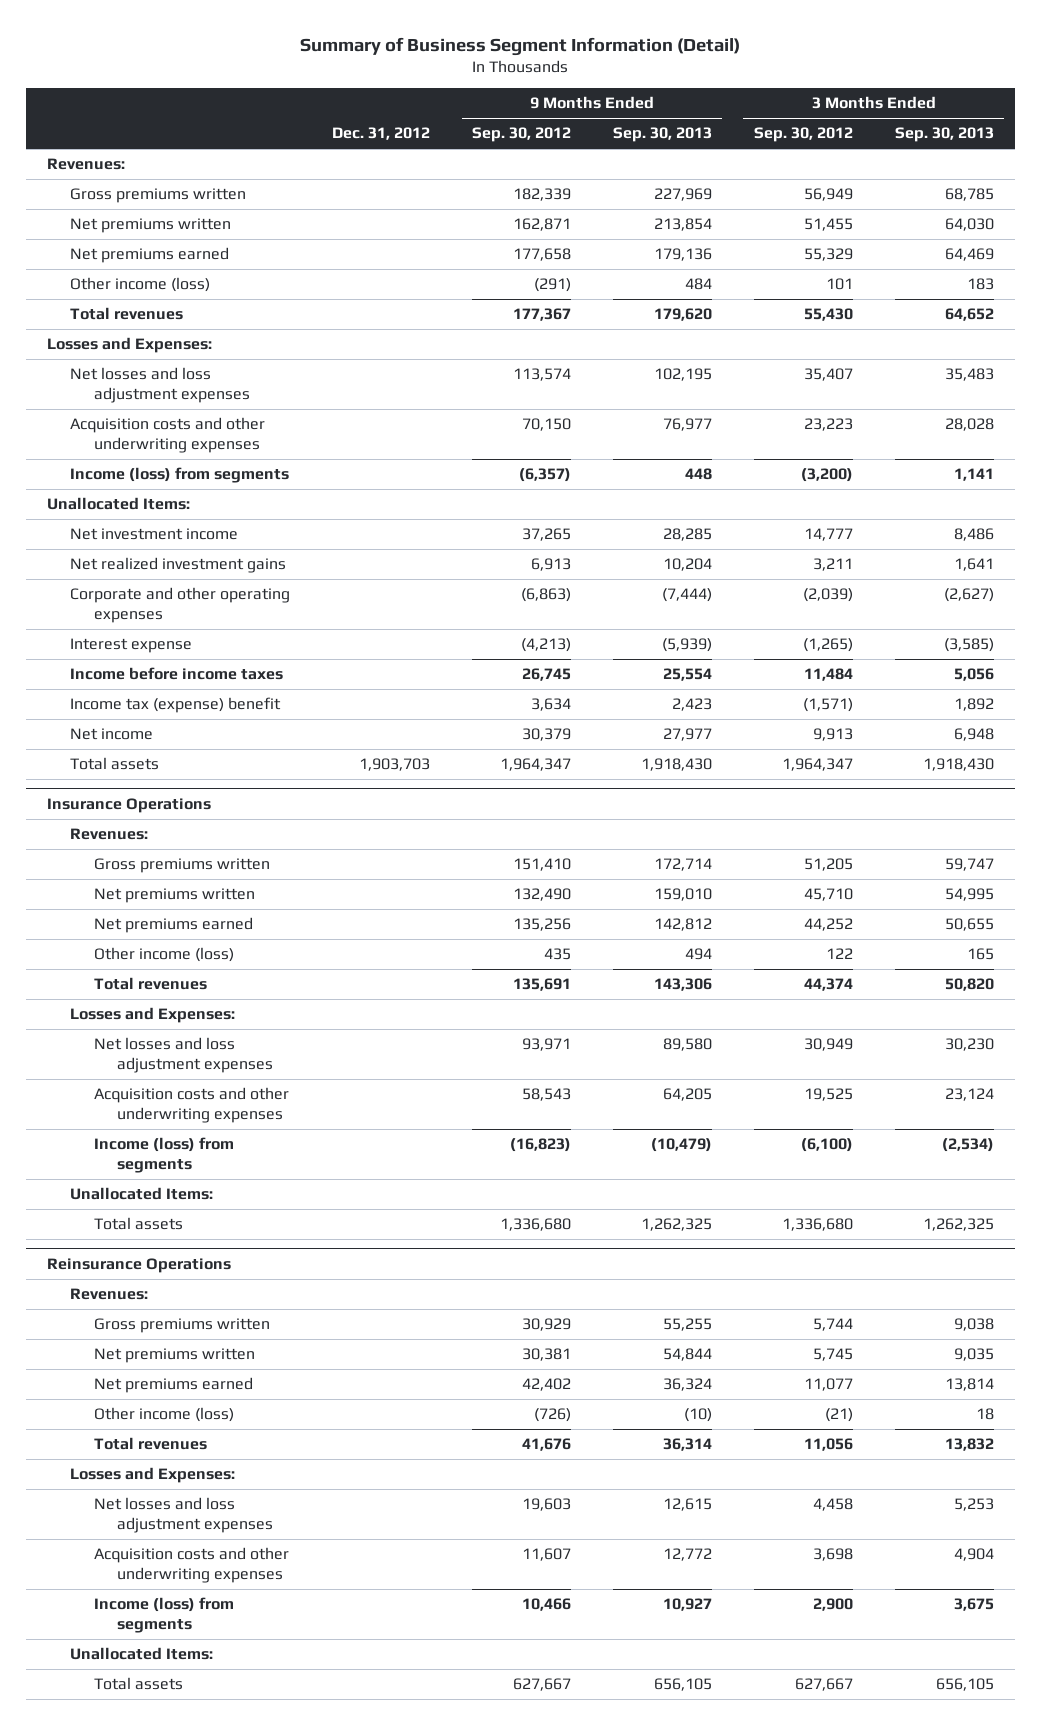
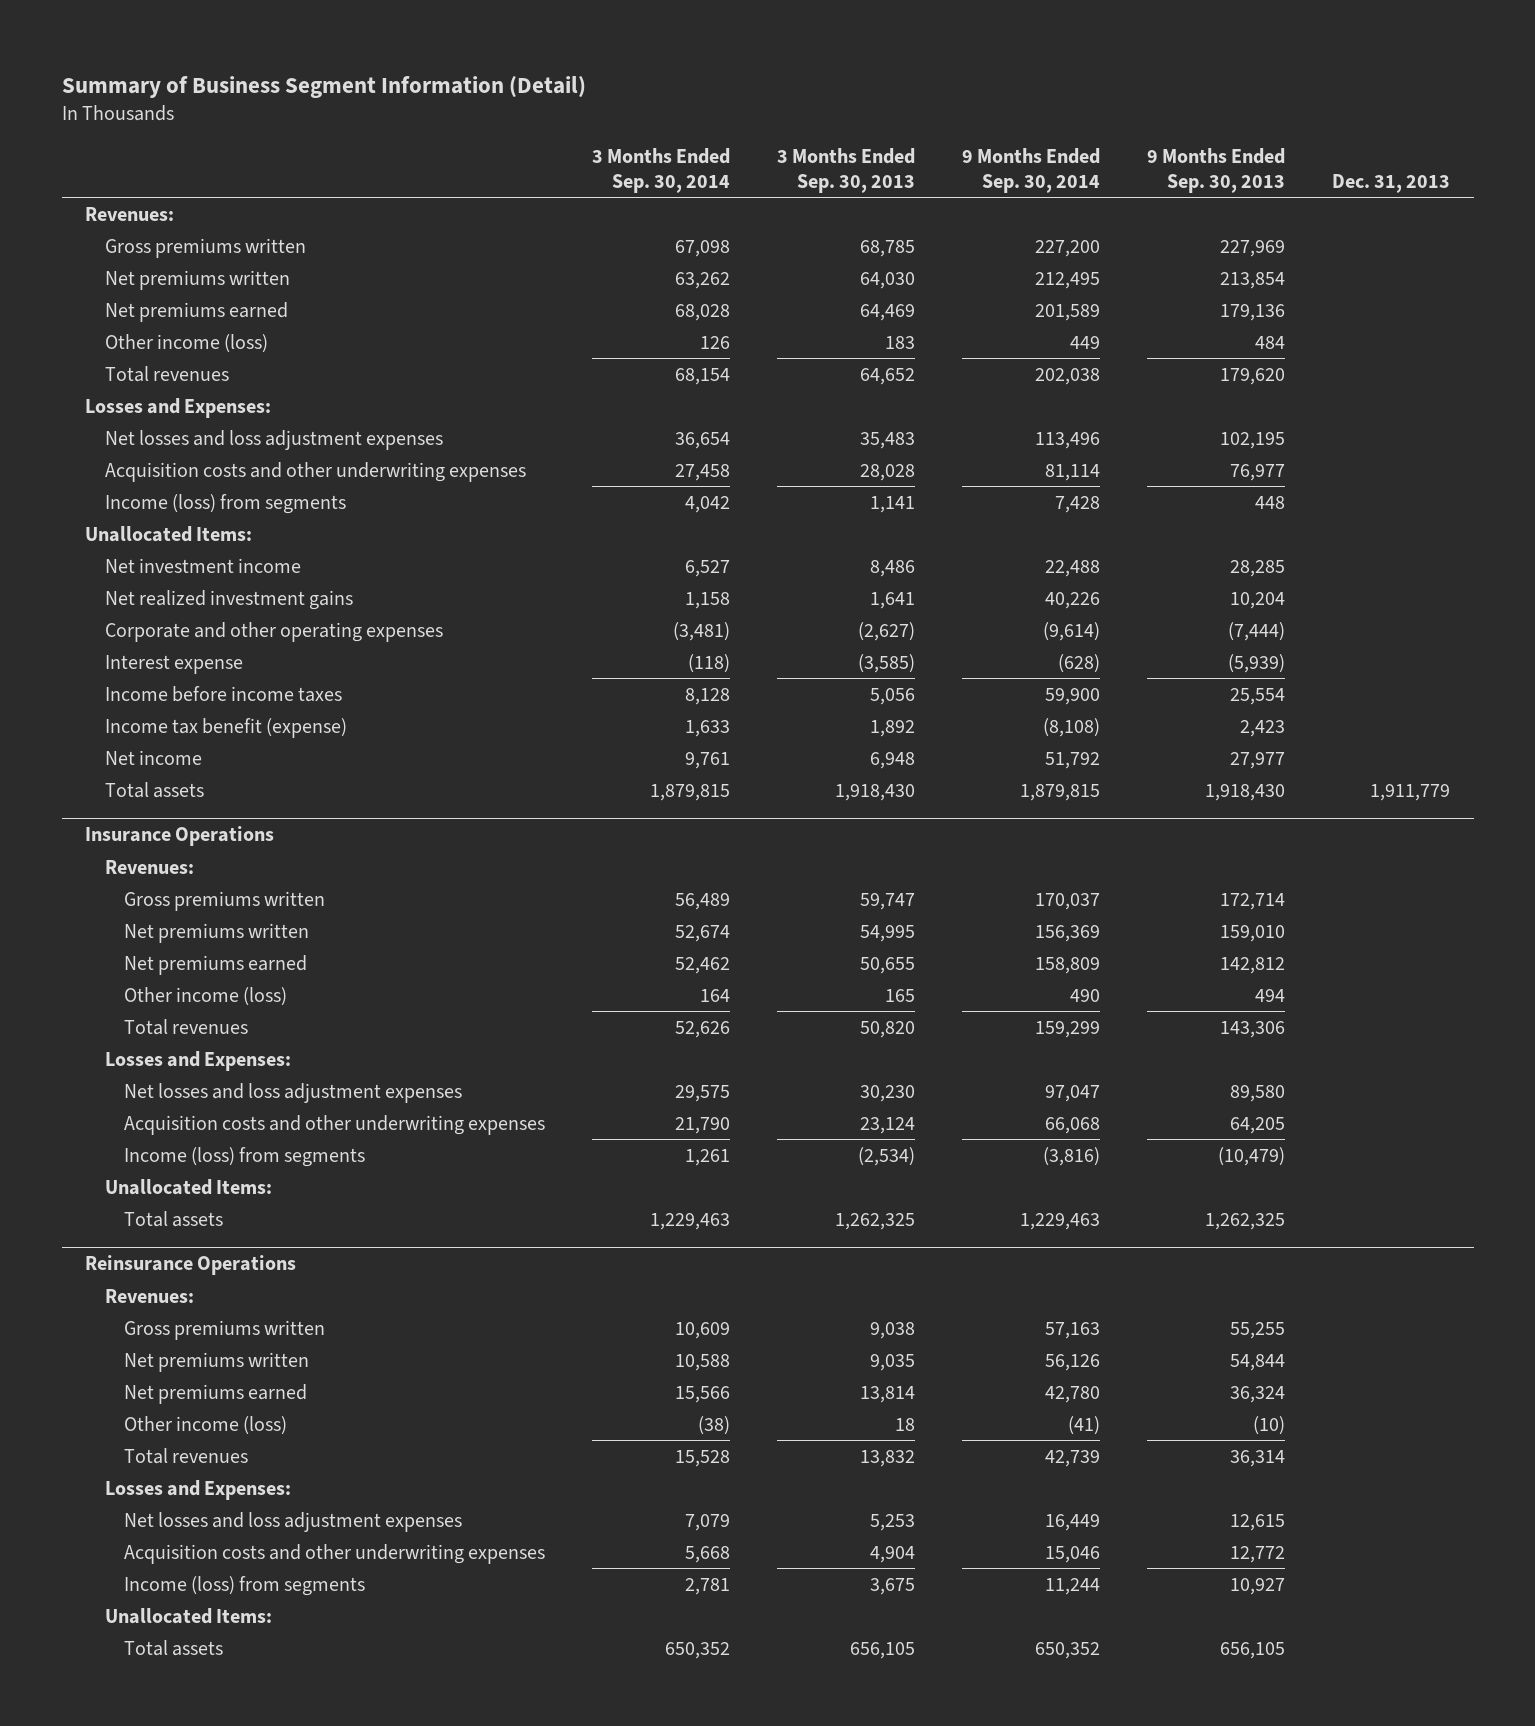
[332,127,431,141] Dec. 31, 2012 -> none
[471,127,571,143] Sep. 30, 2012 -> none
[753,127,853,143] Sep. 30, 2012 -> none
none -> [592,148,731,193] 3 Months Ended Sep. 30, 2014
none -> [962,148,1101,193] 9 Months Ended Sep. 30, 2014
none -> [1332,173,1451,193] Dec. 31, 2013
[70,697,282,714] Income tax (expense) benefit -> [104,717,347,738] Income tax benefit (expense)

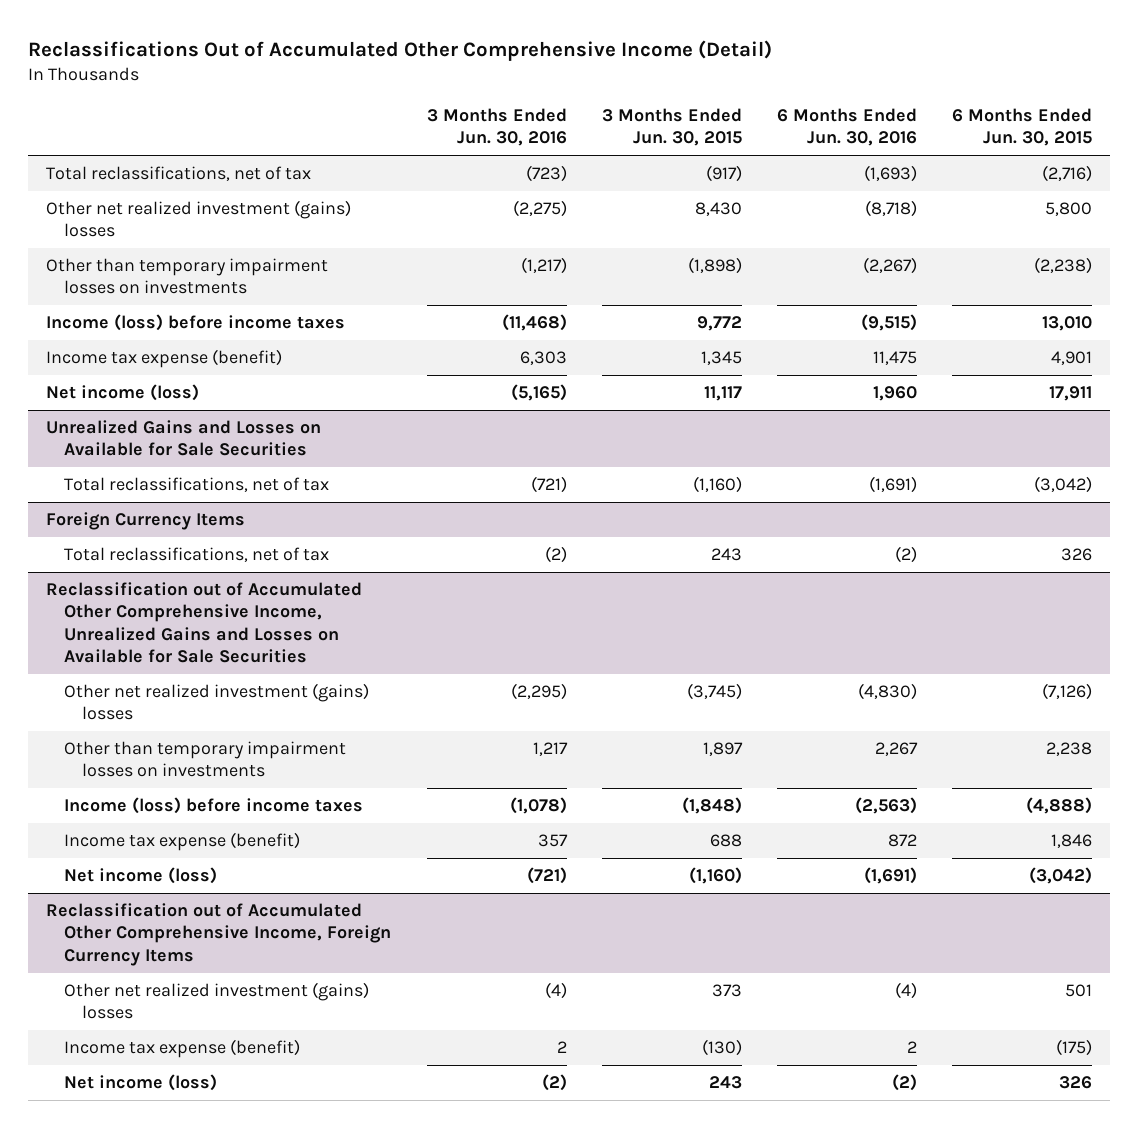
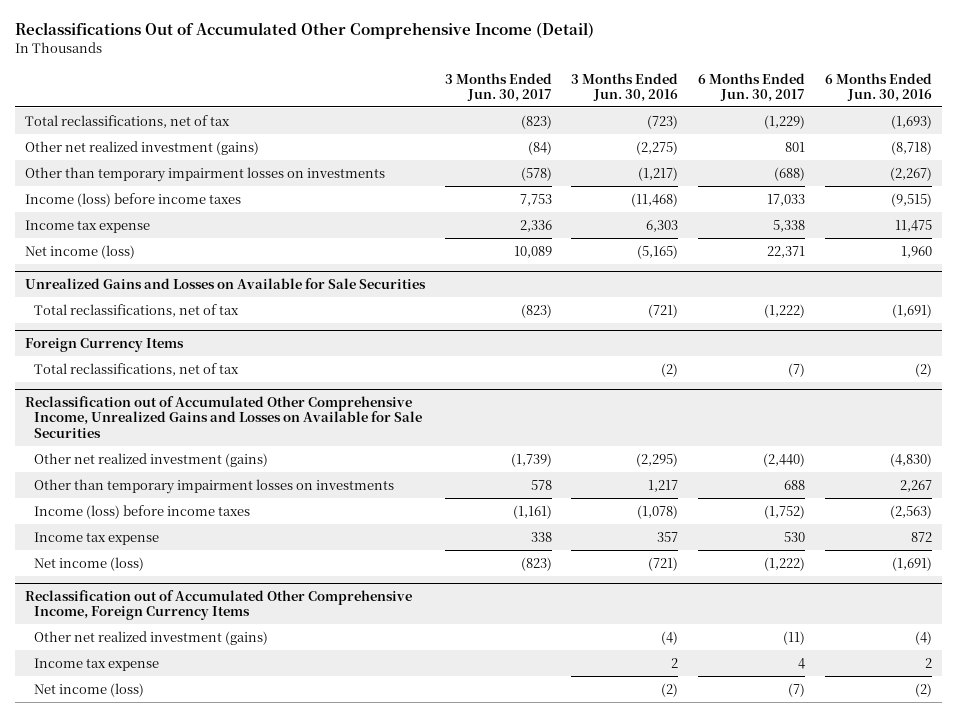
[601,108,742,147] 3 Months Ended Jun. 30, 2015 -> none
[952,108,1093,147] 6 Months Ended Jun. 30, 2015 -> none
none -> [444,72,552,102] 3 Months Ended Jun. 30, 2017
none -> [698,72,806,102] 6 Months Ended Jun. 30, 2017
[46,200,352,238] Other net realized investment (gains) losses -> [24,140,259,155] Other net realized investment (gains)
[46,349,283,369] Income tax expense (benefit) -> [24,219,150,233] Income tax expense
[64,683,370,721] Other net realized investment (gains) losses -> [34,452,269,467] Other net realized investment (gains)
[64,832,301,852] Income tax expense (benefit) -> [34,531,160,545] Income tax expense
[64,982,370,1020] Other net realized investment (gains) losses -> [34,630,269,645] Other net realized investment (gains)
[64,1039,301,1059] Income tax expense (benefit) -> [34,657,160,671] Income tax expense

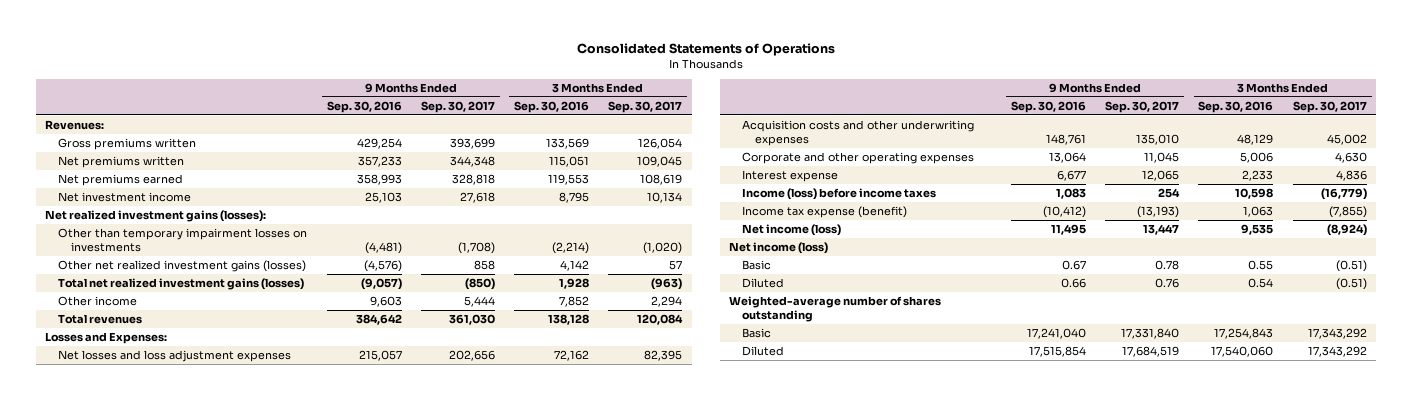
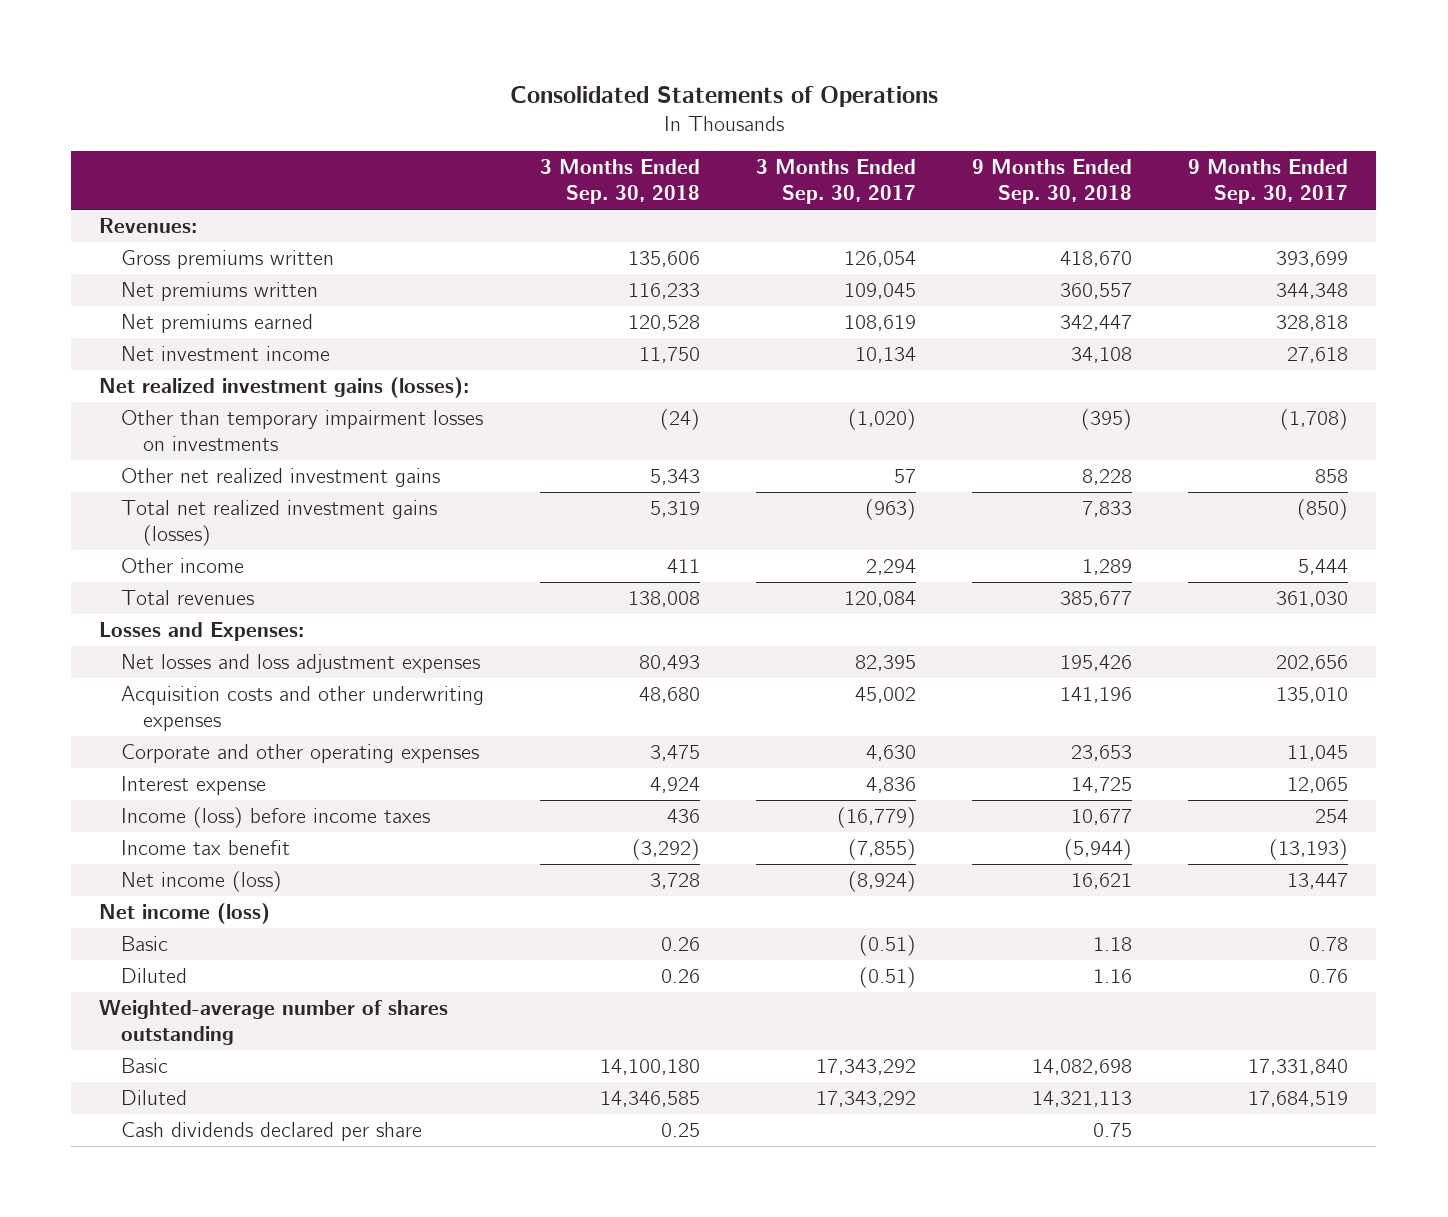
[326,100,402,113] Sep. 30, 2016 -> none
[514,100,590,113] Sep. 30, 2016 -> none
none -> [540,159,701,205] 3 Months Ended Sep. 30, 2018
none -> [972,159,1133,205] 9 Months Ended Sep. 30, 2018
[58,260,307,273] Other net realized investment gains (losses) -> [121,468,441,488] Other net realized investment gains
[742,206,908,219] Income tax expense (benefit) -> [121,840,291,856] Income tax benefit
none -> [121,1122,423,1142] Cash dividends declared per share

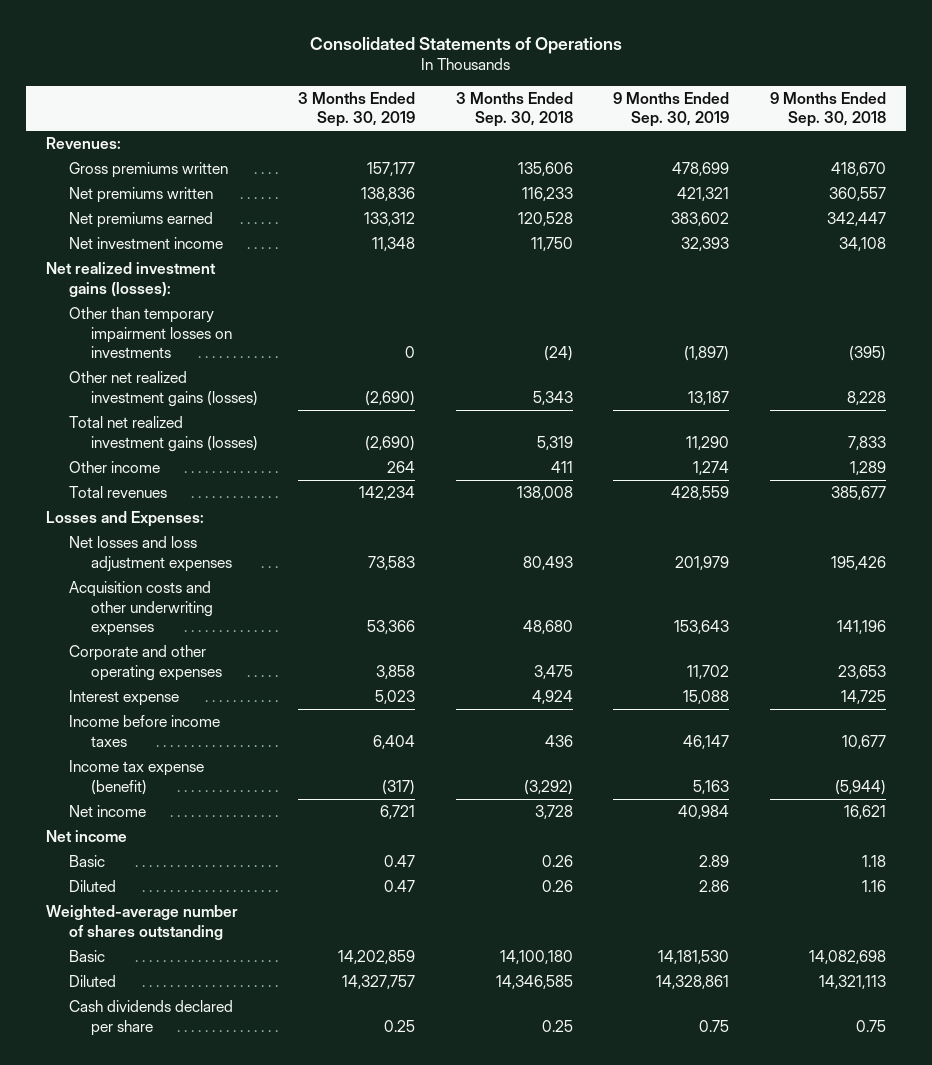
[756,159,917,205] 3 Months Ended Sep. 30, 2017 -> none
[1188,159,1349,205] 9 Months Ended Sep. 30, 2017 -> none
none -> [298,92,416,128] 3 Months Ended Sep. 30, 2019
none -> [613,92,730,128] 9 Months Ended Sep. 30, 2019
[121,468,441,488] Other net realized investment gains -> [68,371,259,407] Other net realized investment gains (losses)
[121,807,431,829] Income (loss) before income taxes -> [68,715,220,747] Income before income taxes
[121,840,291,856] Income tax benefit -> [68,760,204,795] Income tax expense (benefit)
[121,871,283,893] Net income (loss) -> [68,805,146,818] Net income
[99,903,271,925] Net income (loss) -> [45,830,127,843] Net income

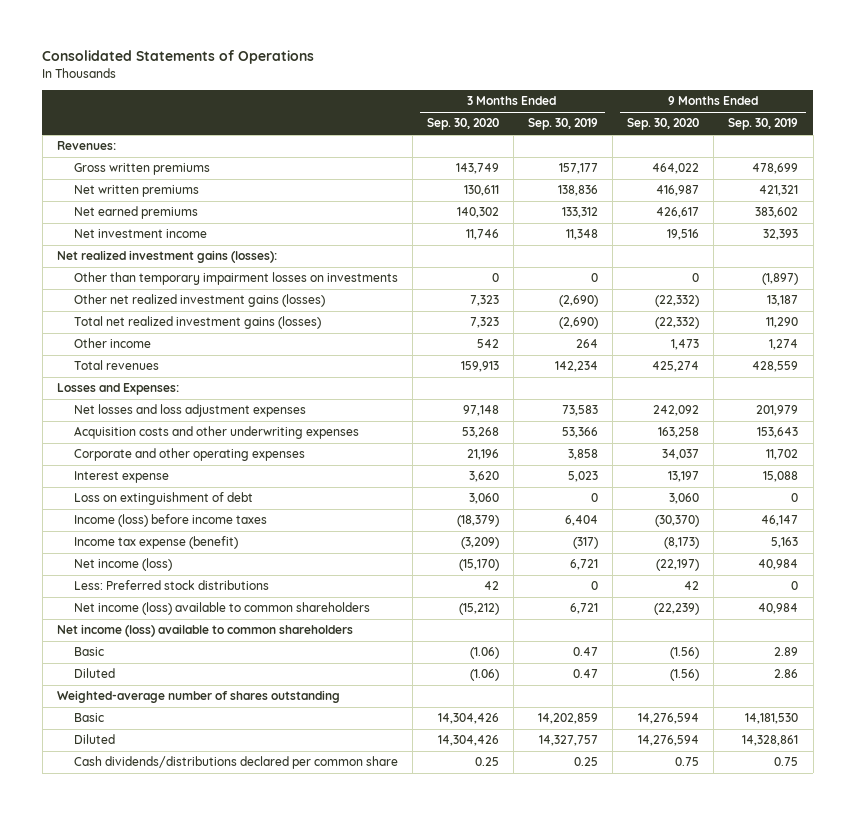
[455,92,573,128] 3 Months Ended Sep. 30, 2018 -> none
[769,92,886,128] 9 Months Ended Sep. 30, 2018 -> none
none -> [426,118,499,131] Sep. 30, 2020
none -> [627,118,700,131] Sep. 30, 2020
[68,162,228,179] Gross premiums written -> [73,163,210,176] Gross written premiums
[68,187,213,204] Net premiums written -> [73,185,199,198] Net written premiums
[68,212,213,229] Net premiums earned -> [73,206,198,220] Net earned premiums
none -> [73,492,253,506] Loss on extinguishment of debt
[68,715,220,747] Income before income taxes -> [73,514,267,528] Income (loss) before income taxes
[45,830,127,843] Net income -> none
[68,805,146,818] Net income -> [73,558,172,572] Net income (loss)
none -> [73,580,269,591] Less: Preferred stock distributions
none -> [73,602,370,616] Net income (loss) available to common shareholders
none -> [56,624,353,638] Net income (loss) available to common shareholders
[68,1000,233,1036] Cash dividends declared per share -> [73,756,398,770] Cash dividends/distributions declared per common share

